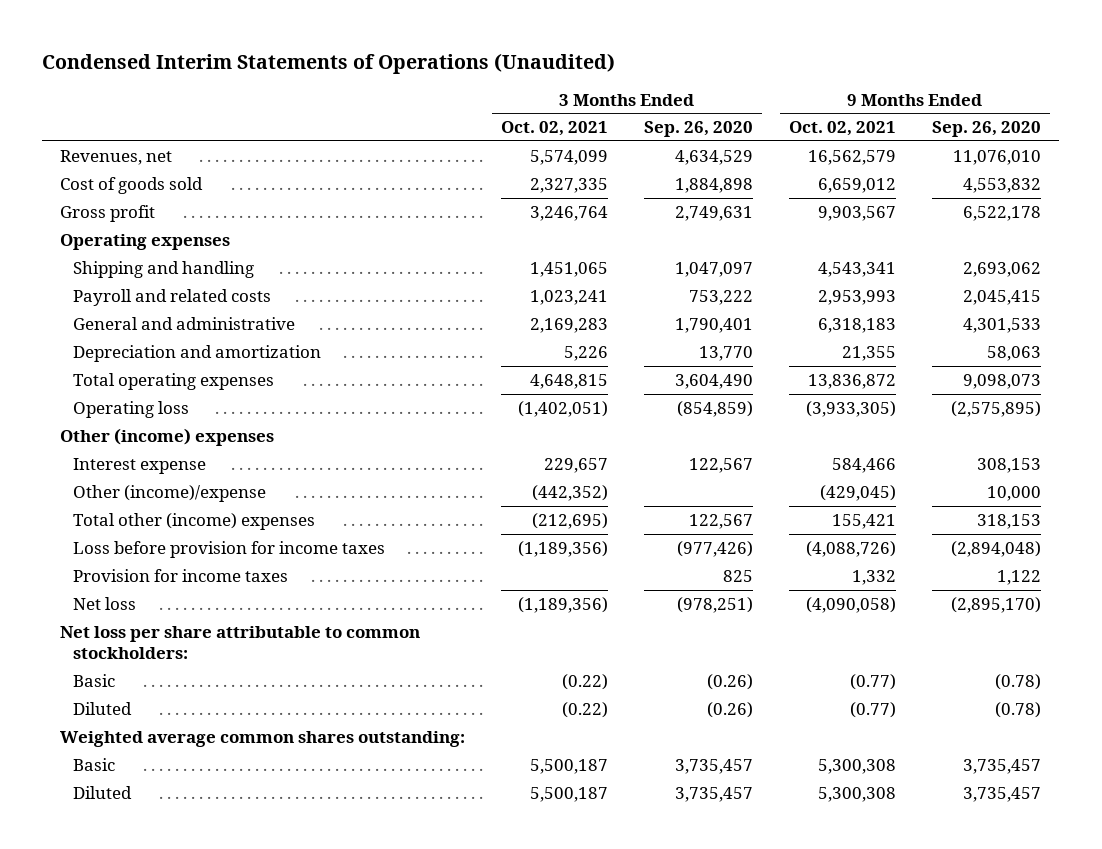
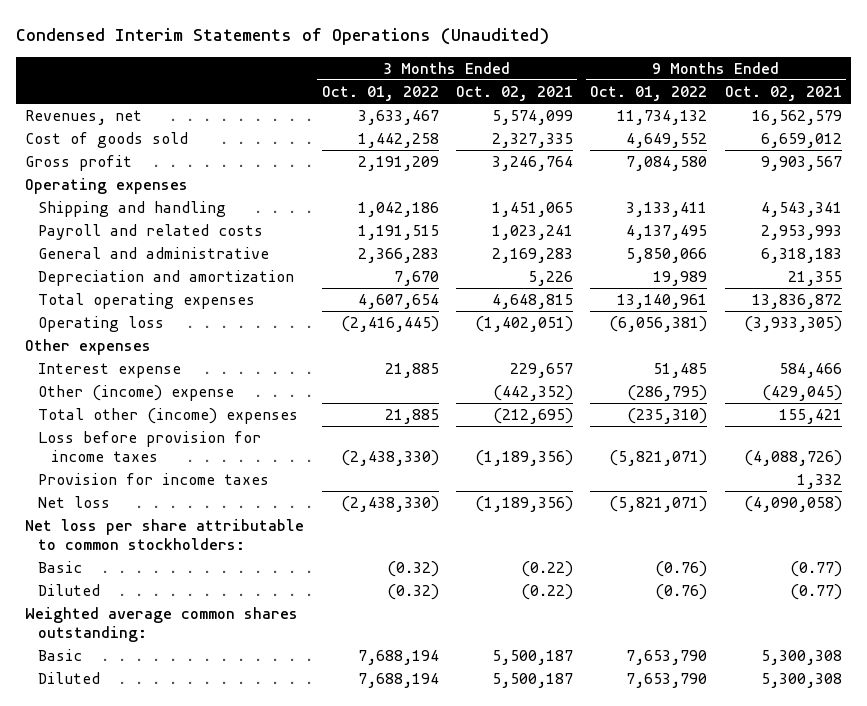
[644,121,754,138] Sep. 26, 2020 -> none
[932,121,1042,138] Sep. 26, 2020 -> none
none -> [321,86,439,102] Oct. 01, 2022
none -> [590,86,708,102] Oct. 01, 2022
[60,427,275,446] Other (income) expenses -> [25,339,152,356] Other expenses
[72,484,266,502] Other (income)/expense -> [37,385,234,402] Other (income) expense

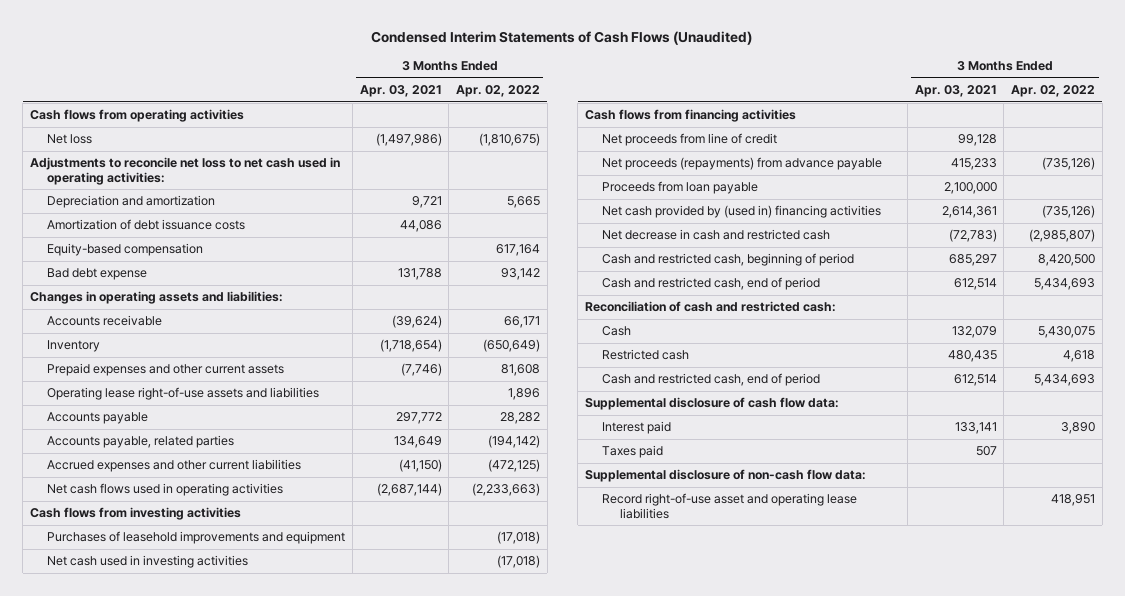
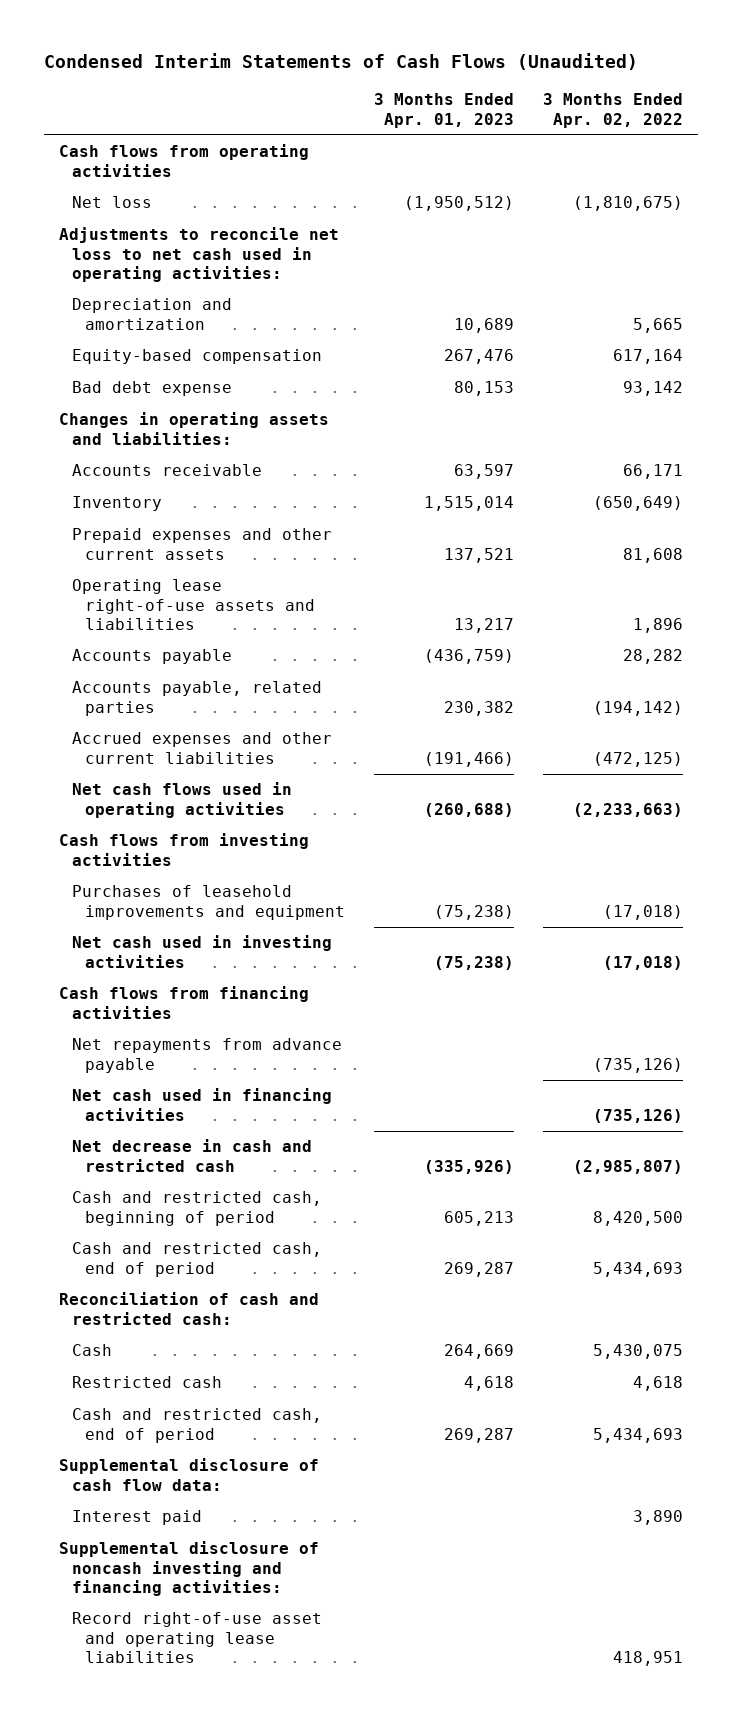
[359,85,442,98] Apr. 03, 2021 -> none
none -> [374,93,515,128] 3 Months Ended Apr. 01, 2023
[47,219,246,231] Amortization of debt issuance costs -> none
[602,133,778,147] Net proceeds from line of credit -> none
[602,181,759,195] Proceeds from loan payable -> none
[602,157,883,171] Net proceeds (repayments) from advance payable -> [71,1038,342,1073] Net repayments from advance payable
[602,205,882,219] Net cash provided by (used in) financing activities -> [71,1088,332,1121] Net cash used in financing activities
[602,445,664,459] Taxes paid -> none
[585,469,867,483] Supplemental disclosure of non-cash flow data: -> [58,1541,319,1597] Supplemental disclosure of noncash investing and financing activities:

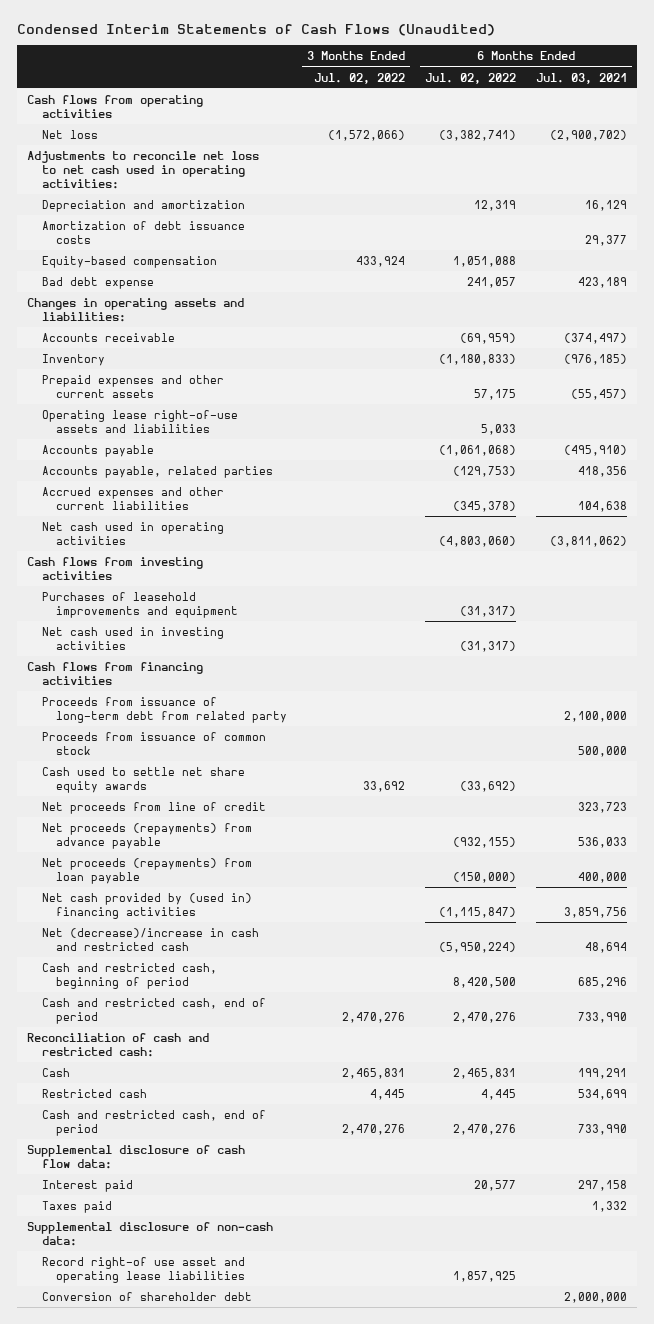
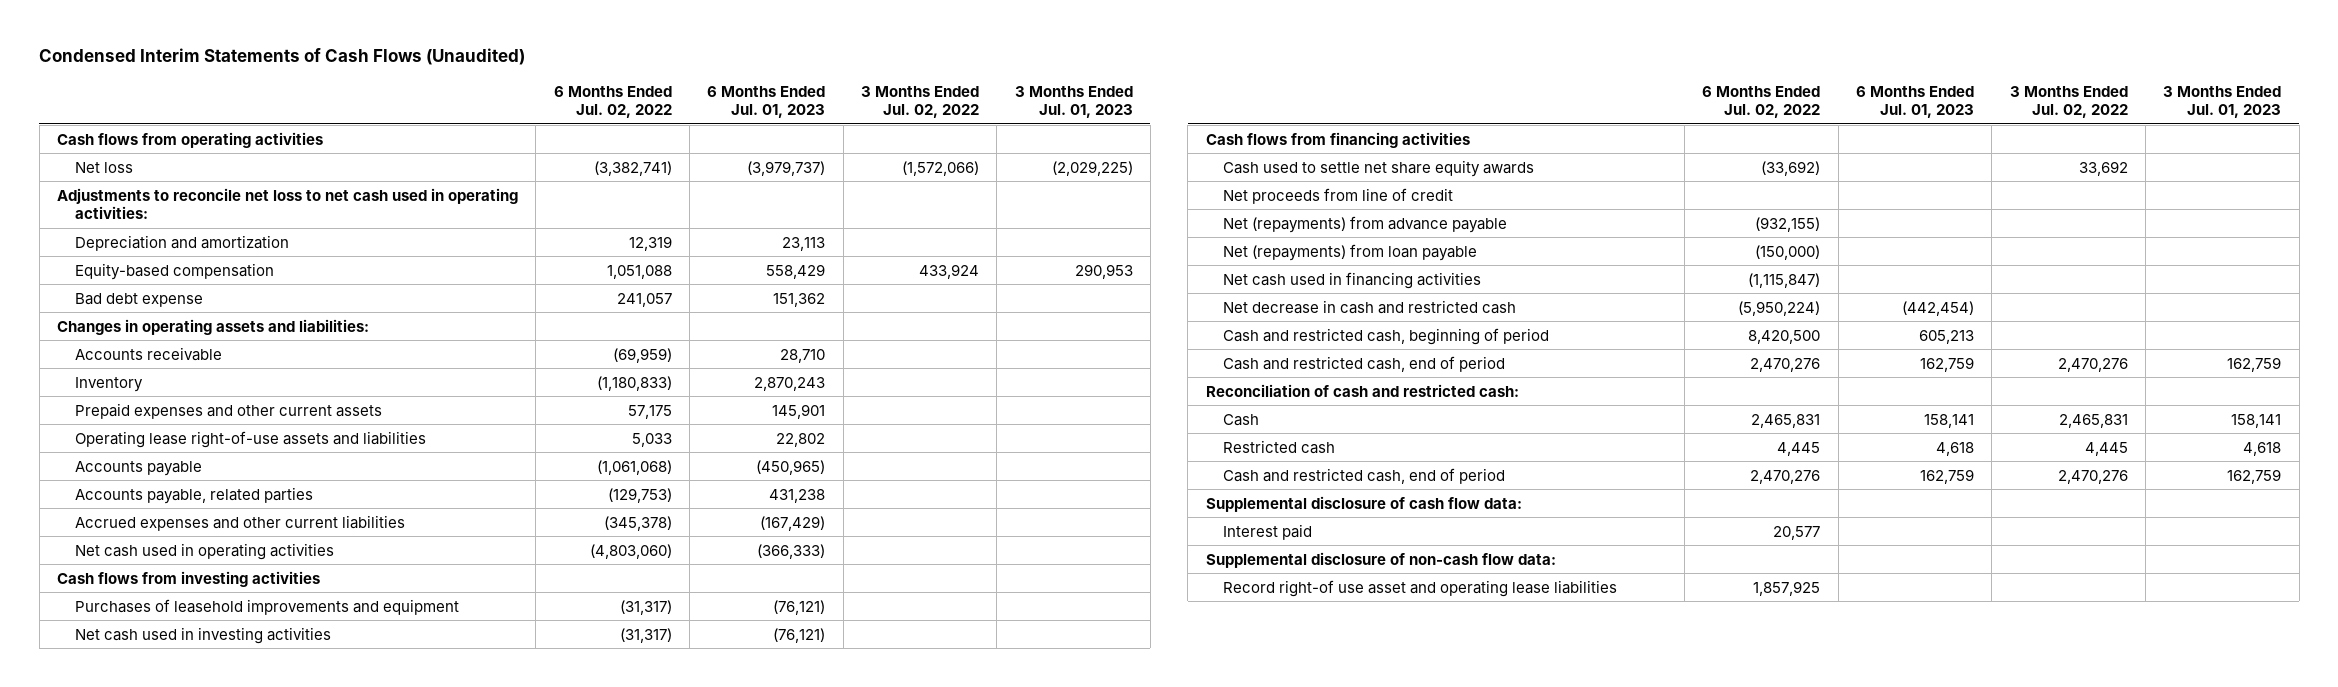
[536,72,628,84] Jul. 03, 2021 -> none
none -> [707,85,826,119] 6 Months Ended Jul. 01, 2023
none -> [1014,85,1133,119] 3 Months Ended Jul. 01, 2023
[41,220,245,244] Amortization of debt issuance costs -> none
[41,696,288,723] Proceeds from issuance of long-term debt from related party -> none
[41,731,266,755] Proceeds from issuance of common stock -> none
[41,822,252,849] Net proceeds (repayments) from advance payable -> [1223,215,1508,233] Net (repayments) from advance payable
[41,857,252,884] Net proceeds (repayments) from loan payable -> [1223,243,1478,261] Net (repayments) from loan payable
[41,892,252,919] Net cash provided by (used in) financing activities -> [1223,271,1482,289] Net cash used in financing activities
[41,927,259,951] Net (decrease)/increase in cash and restricted cash -> [1223,299,1517,314] Net decrease in cash and restricted cash
[41,1200,112,1213] Taxes paid -> none
[27,1221,274,1246] Supplemental disclosure of non-cash data: -> [1205,551,1556,568] Supplemental disclosure of non-cash flow data:
[41,1291,252,1301] Conversion of shareholder debt -> none

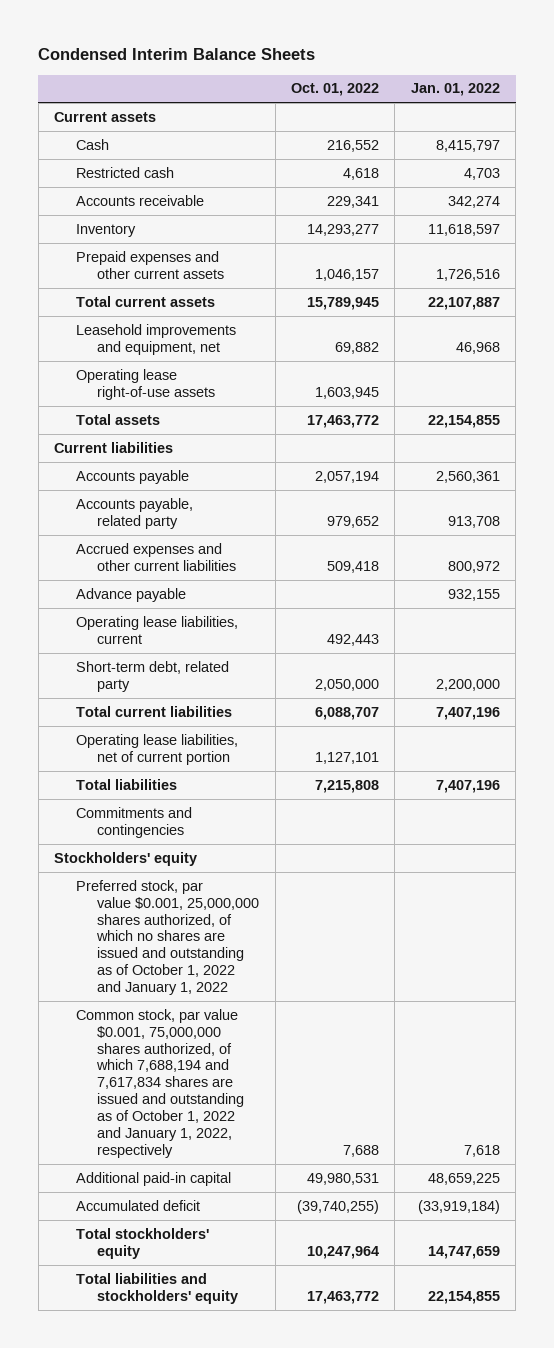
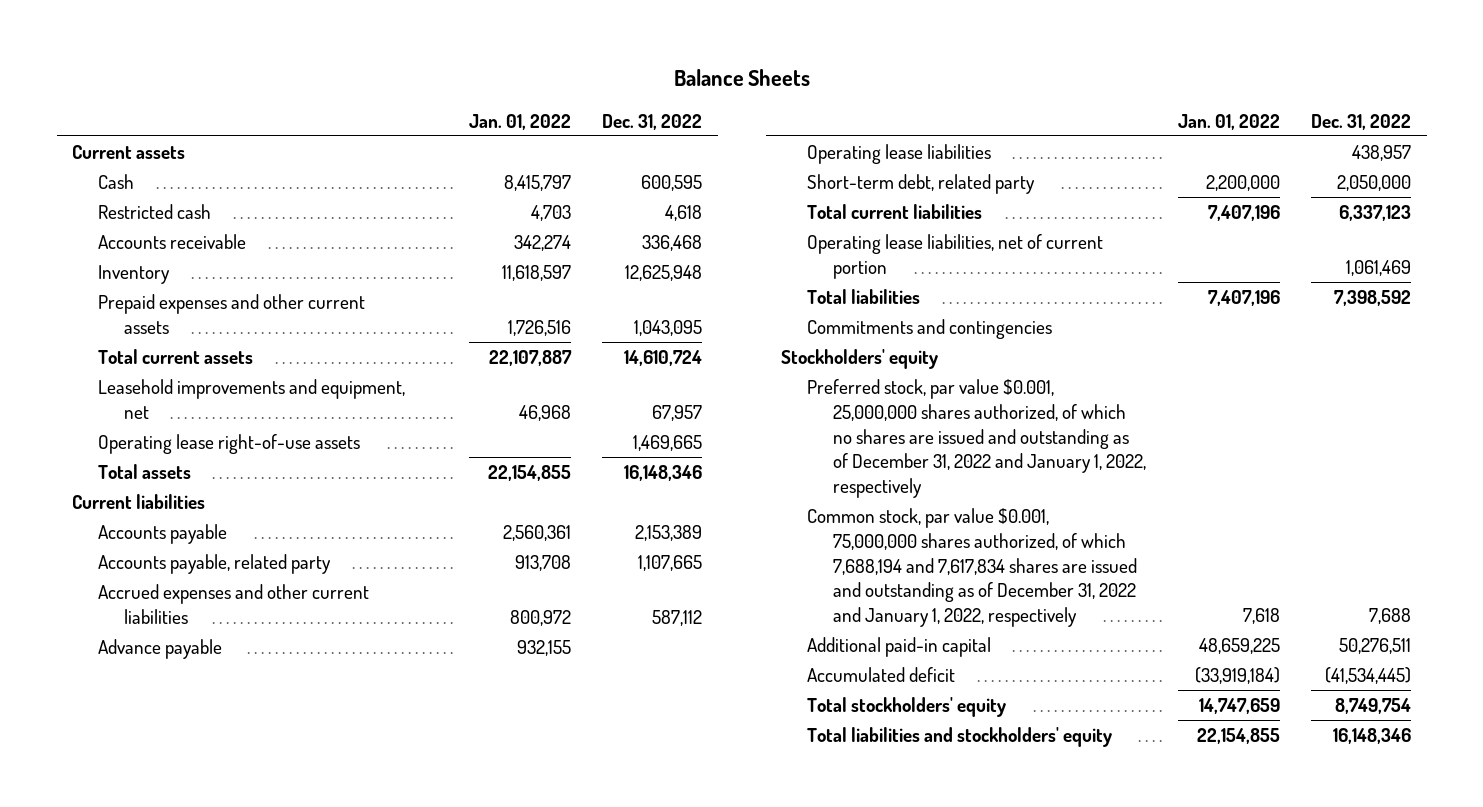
[38,48,316,61] Condensed Interim Balance Sheets -> [673,69,810,87] Balance Sheets
[291,83,380,97] Oct. 01, 2022 -> none
none -> [602,113,703,130] Dec. 31, 2022
[75,615,238,644] Operating lease liabilities, current -> [807,144,992,165] Operating lease liabilities
[75,879,260,996] Preferred stock, par value $0.001, 25,000,000 shares authorized, of which no shares are issued and outstanding as of October 1, 2022 and January 1, 2022 -> [807,379,1147,499] Preferred stock, par value $0.001, 25,000,000 shares authorized, of which no shares are issued and outstanding as of December 31, 2022 and January 1, 2022, respectively
[75,1008,245,1158] Common stock, par value $0.001, 75,000,000 shares authorized, of which 7,688,194 and 7,617,834 shares are issued and outstanding as of October 1, 2022 and January 1, 2022, respectively -> [807,508,1138,628] Common stock, par value $0.001, 75,000,000 shares authorized, of which 7,688,194 and 7,617,834 shares are issued and outstanding as of December 31, 2022 and January 1, 2022, respectively

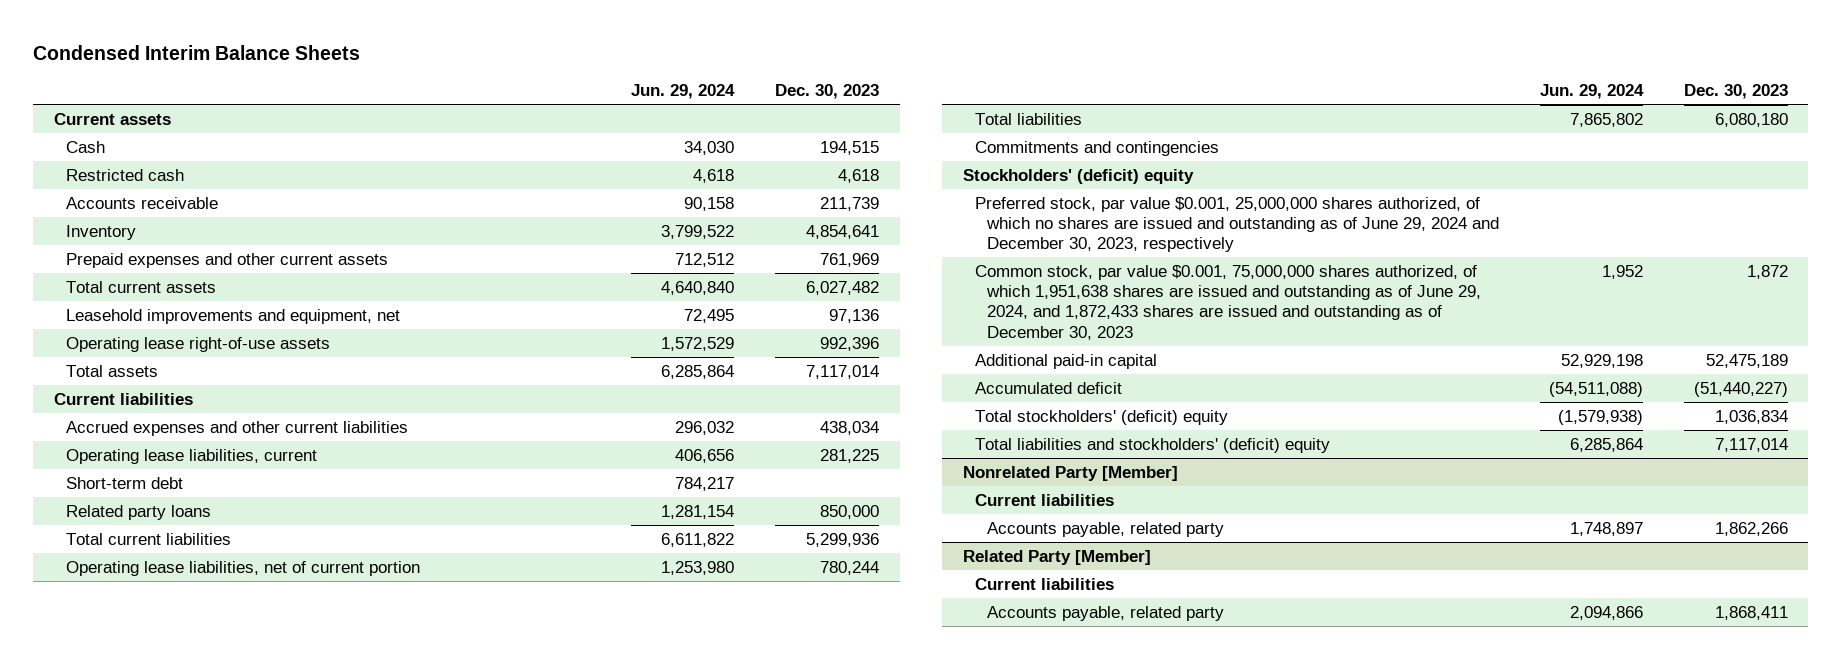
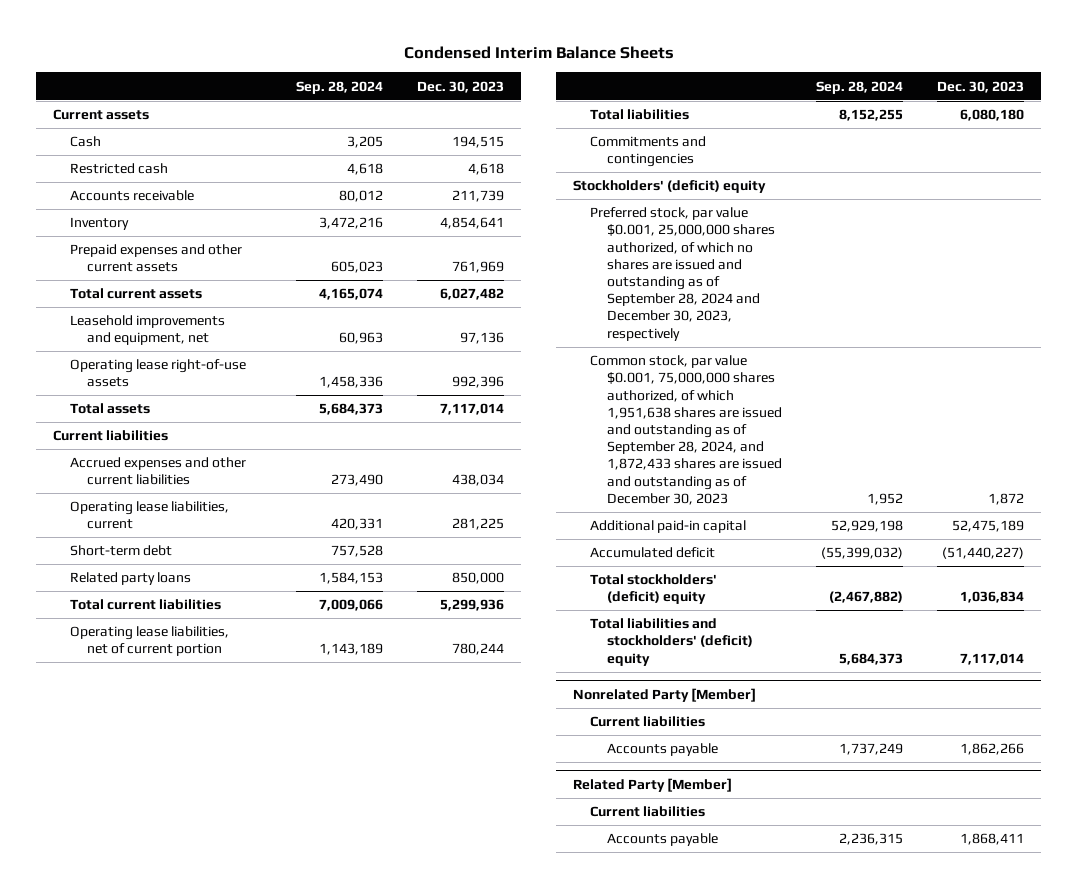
[631,84,736,100] Jun. 29, 2024 -> none
none -> [295,80,383,94] Sep. 28, 2024
[974,196,1500,253] Preferred stock, par value $0.001, 25,000,000 shares authorized, of which no shares are issued and outstanding as of June 29, 2024 and December 30, 2023, respectively -> [590,207,776,341] Preferred stock, par value $0.001, 25,000,000 shares authorized, of which no shares are issued and outstanding as of September 28, 2024 and December 30, 2023, respectively
[974,264,1482,340] Common stock, par value $0.001, 75,000,000 shares authorized, of which 1,951,638 shares are issued and outstanding as of June 29, 2024, and 1,872,433 shares are issued and outstanding as of December 30, 2023 -> [590,355,783,505] Common stock, par value $0.001, 75,000,000 shares authorized, of which 1,951,638 shares are issued and outstanding as of September 28, 2024, and 1,872,433 shares are issued and outstanding as of December 30, 2023
[987,521,1225,537] Accounts payable, related party -> [607,743,719,757] Accounts payable
[987,605,1225,621] Accounts payable, related party -> [607,833,719,847] Accounts payable

